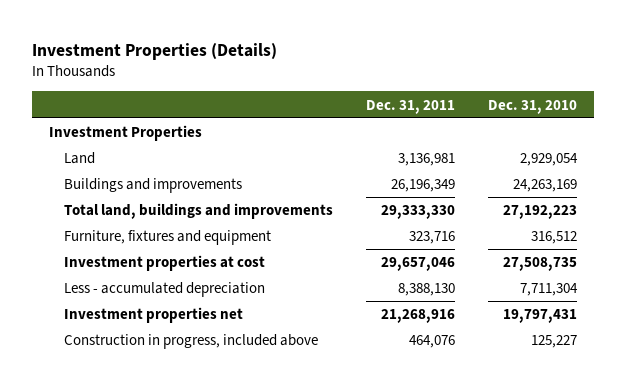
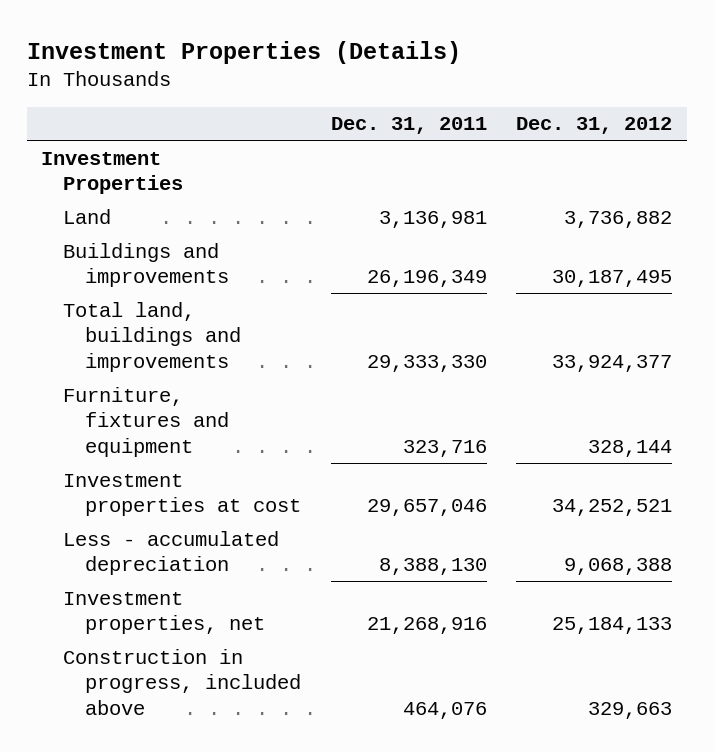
[488,99,578,114] Dec. 31, 2010 -> none
none -> [516,117,673,135] Dec. 31, 2012
[64,307,244,324] Investment properties net -> [63,591,265,635] Investment properties, net

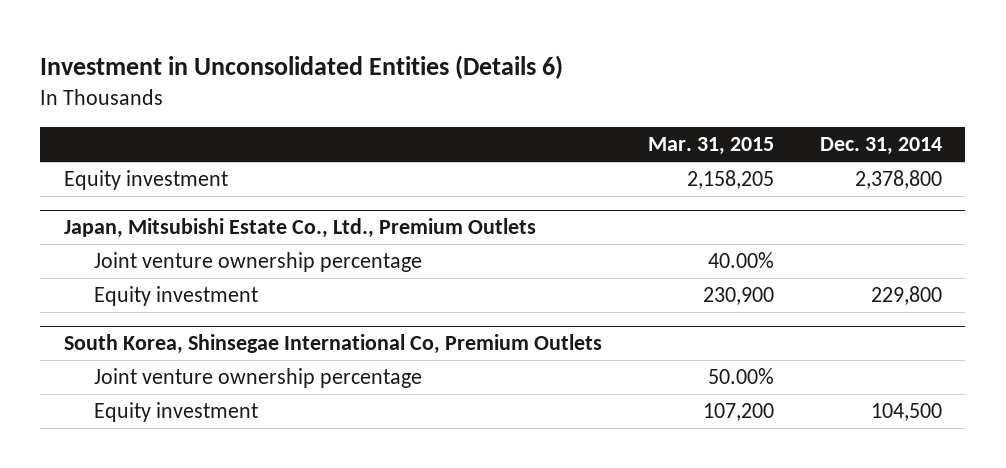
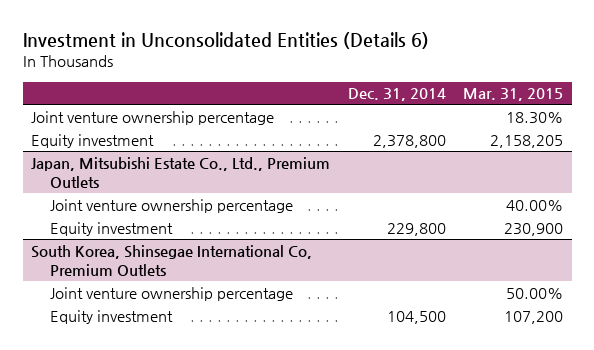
none -> [31,110,275,125] Joint venture ownership percentage

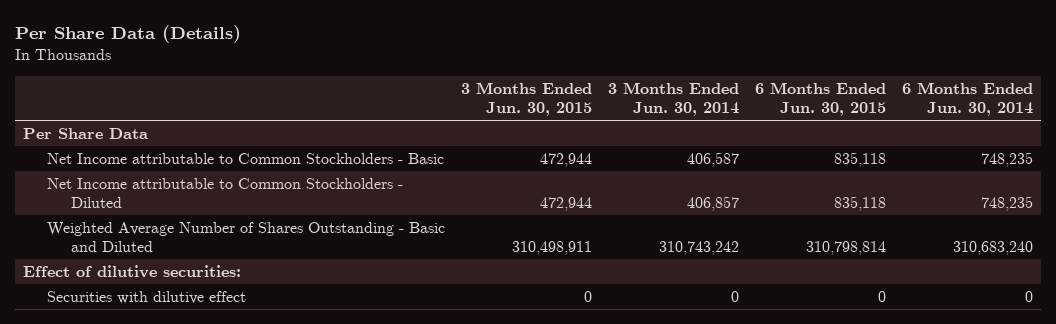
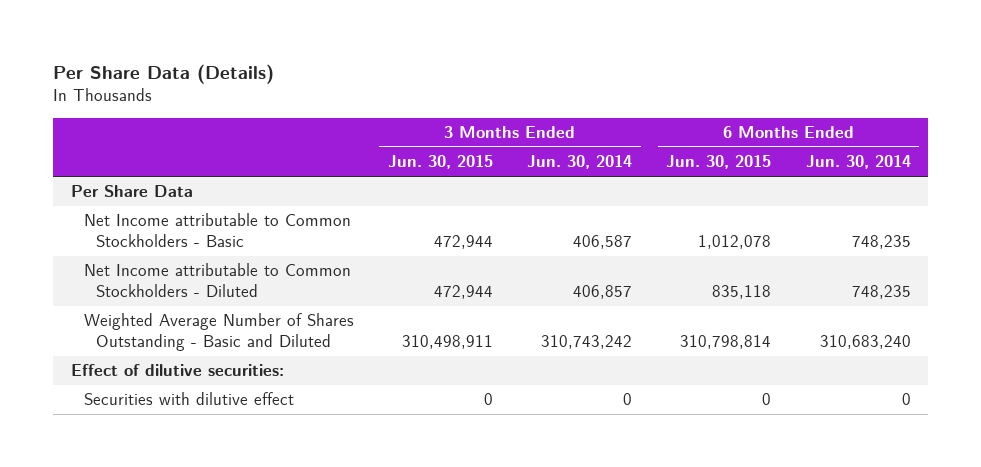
[833,152,886,168] 835,118 -> [698,234,772,249] 1,012,078

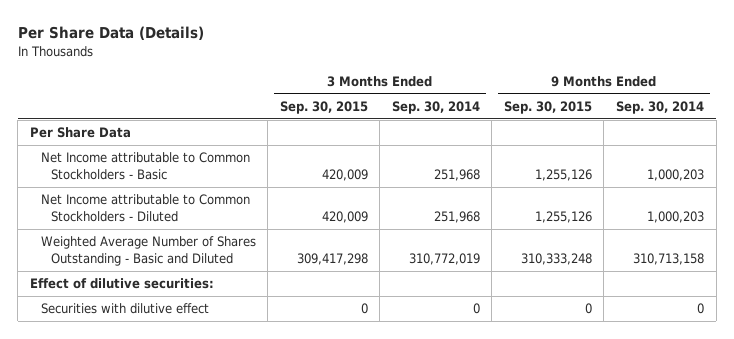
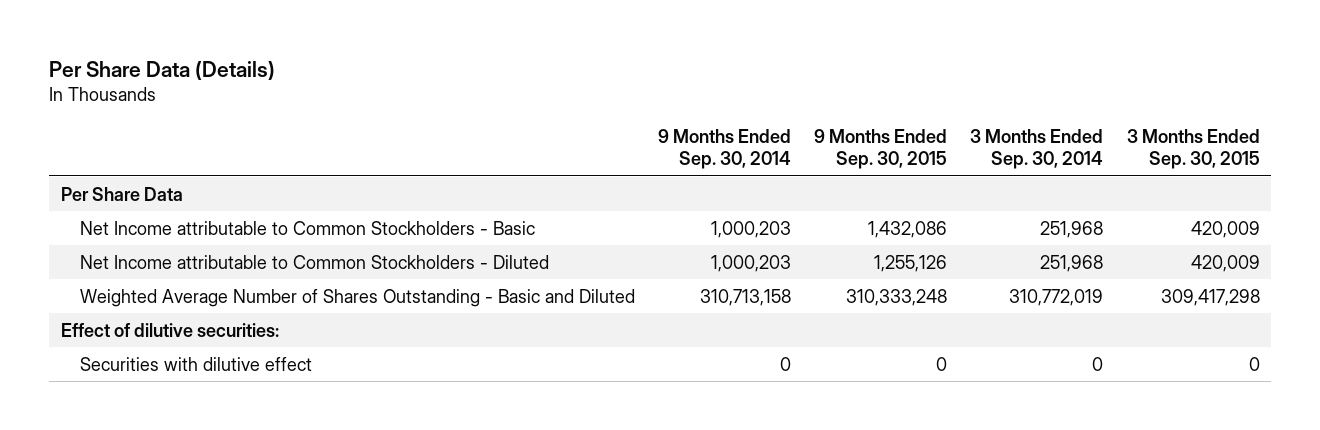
[534,168,592,181] 1,255,126 -> [868,220,948,238] 1,432,086

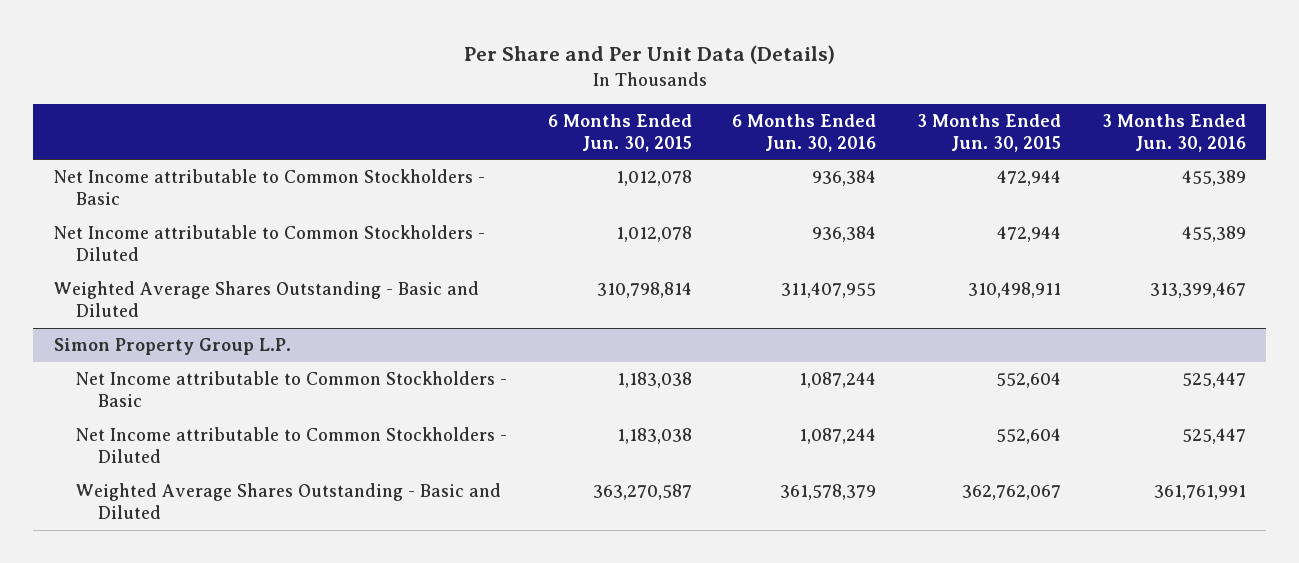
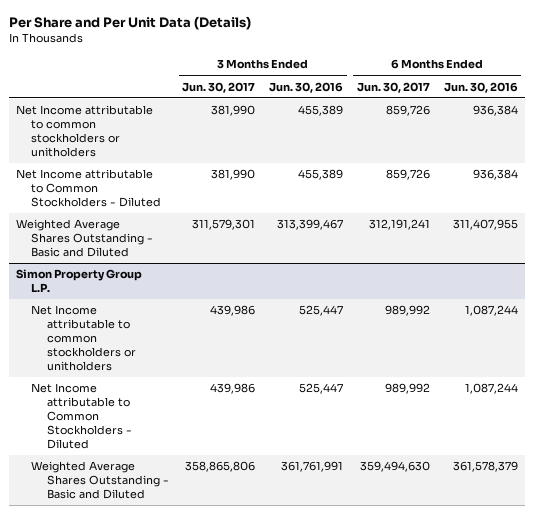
[547,113,692,152] 6 Months Ended Jun. 30, 2015 -> none
[916,113,1061,152] 3 Months Ended Jun. 30, 2015 -> none
none -> [182,81,256,93] Jun. 30, 2017
none -> [356,81,430,93] Jun. 30, 2017
[53,169,485,205] Net Income attributable to Common Stockholders - Basic -> [16,105,154,158] Net Income attributable to common stockholders or unitholders
[75,371,507,407] Net Income attributable to Common Stockholders - Basic -> [31,305,136,372] Net Income attributable to common stockholders or unitholders

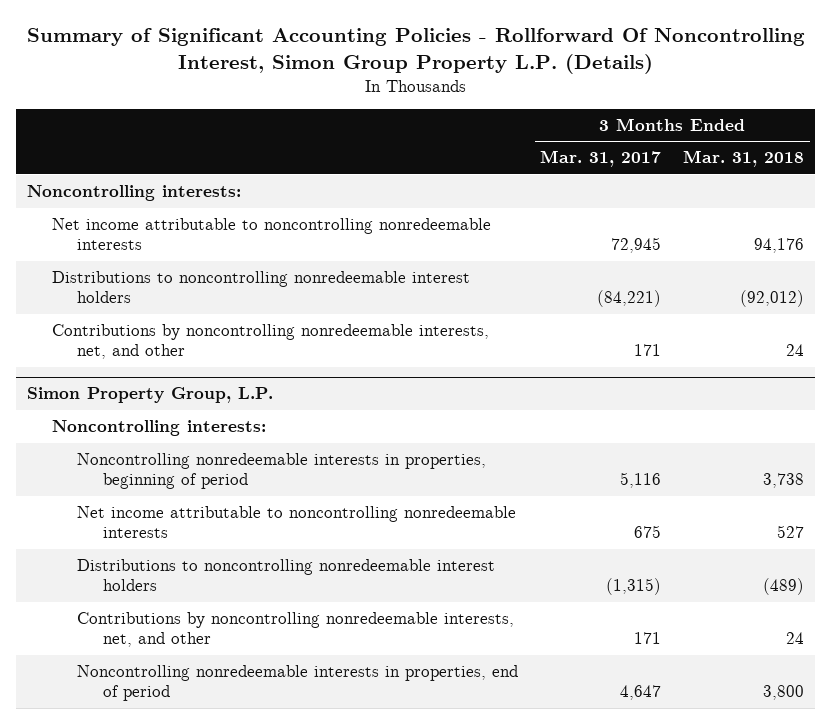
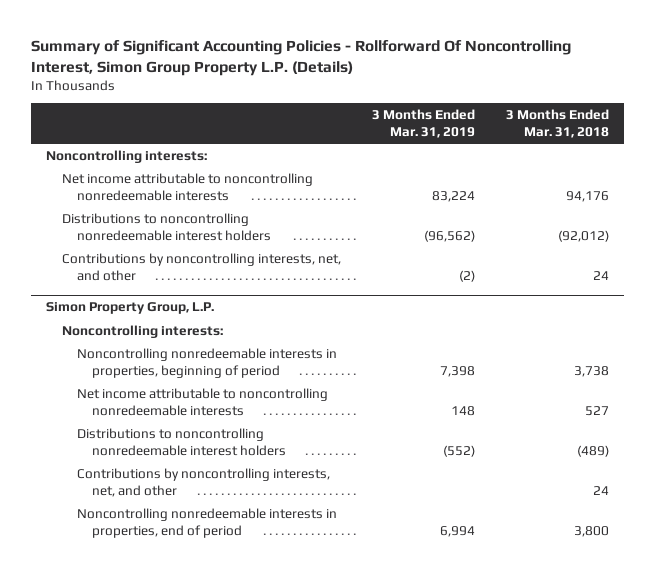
[540,150,662,168] Mar. 31, 2017 -> none
none -> [371,108,475,139] 3 Months Ended Mar. 31, 2019
[52,324,490,360] Contributions by noncontrolling nonredeemable interests, net, and other -> [61,252,341,282] Contributions by noncontrolling interests, net, and other
[77,612,515,648] Contributions by noncontrolling nonredeemable interests, net, and other -> [77,467,331,498] Contributions by noncontrolling interests, net, and other

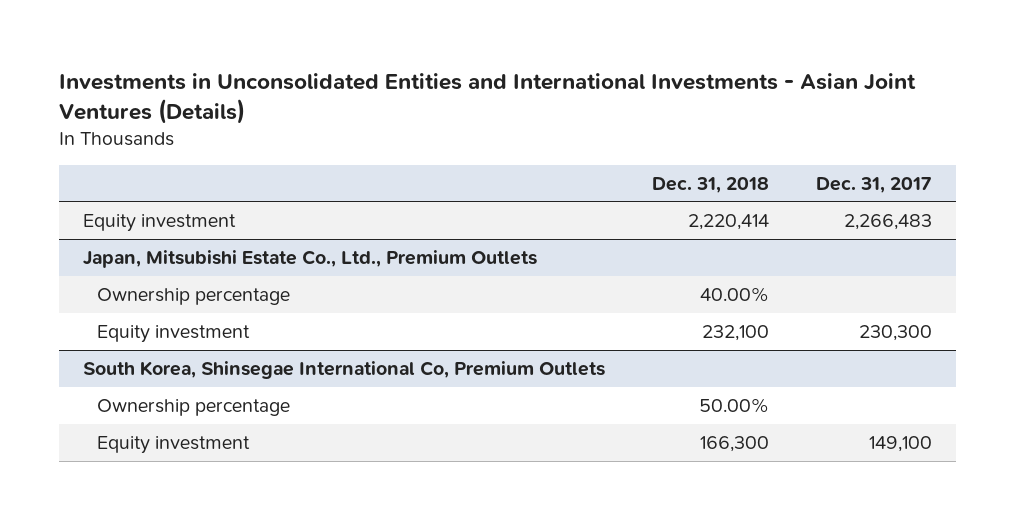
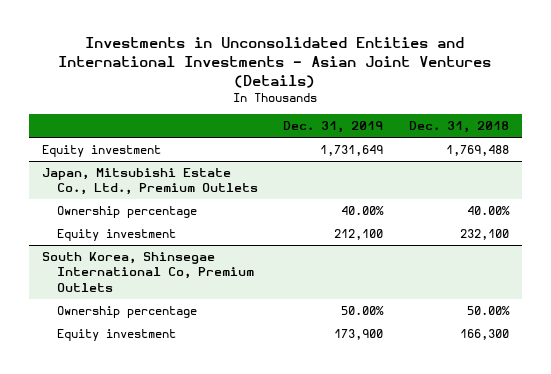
[816,176,933,193] Dec. 31, 2017 -> none
none -> [283,121,384,134] Dec. 31, 2019
[688,213,770,230] 2,220,414 -> [446,145,510,157] 1,769,488

